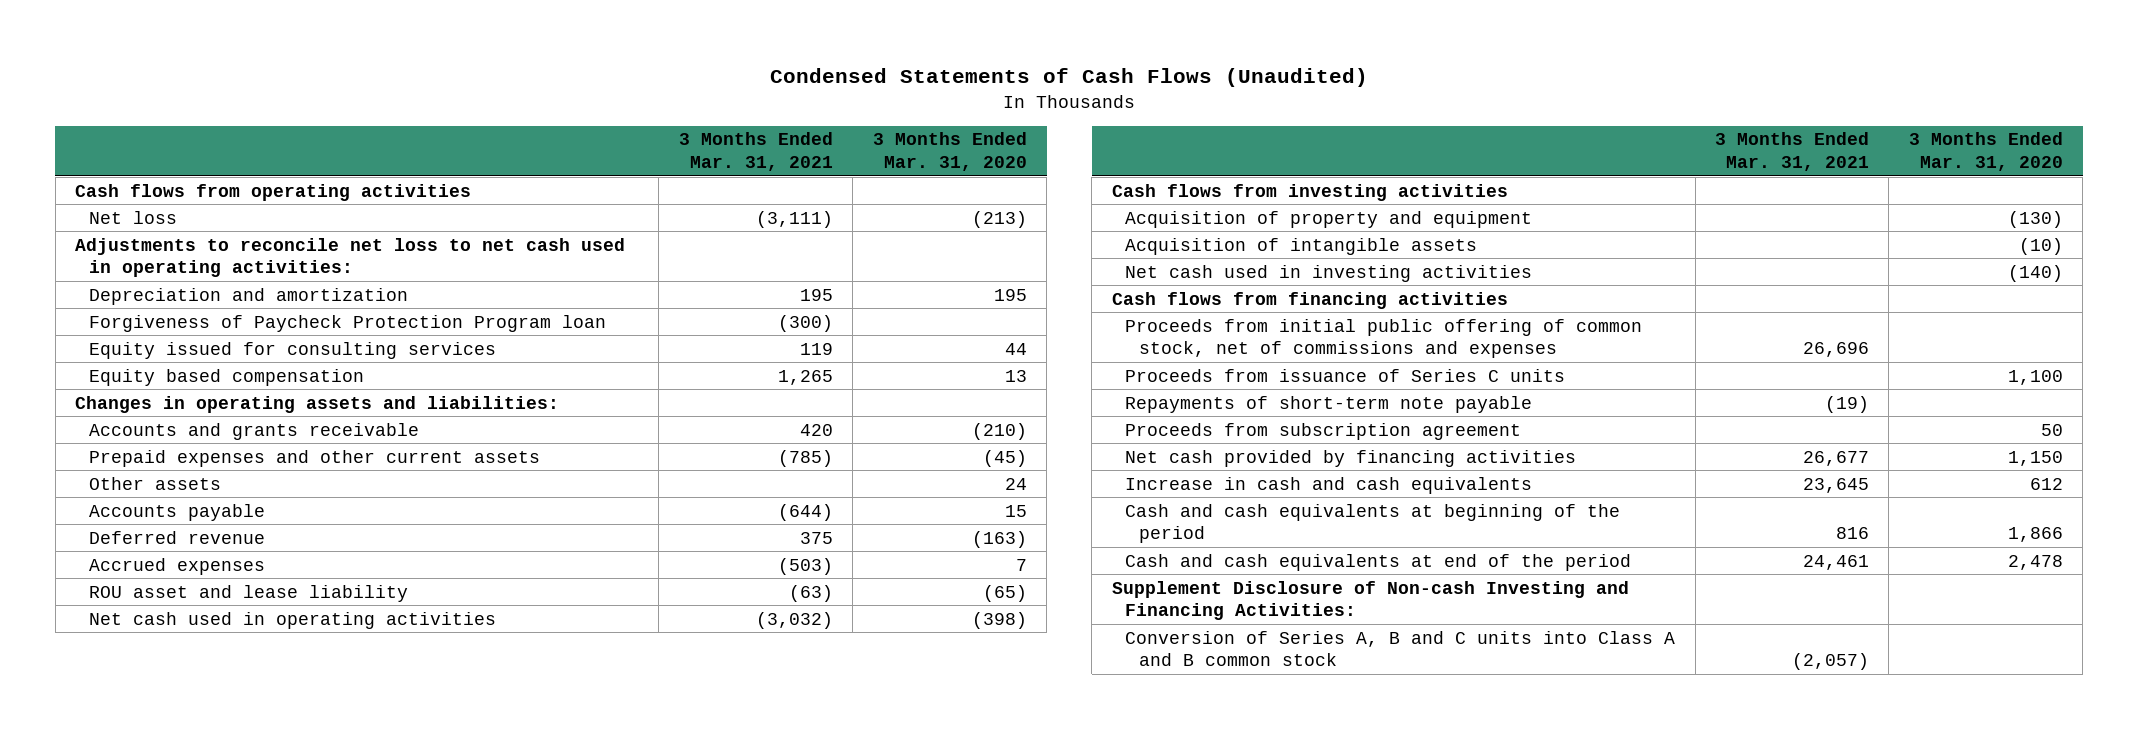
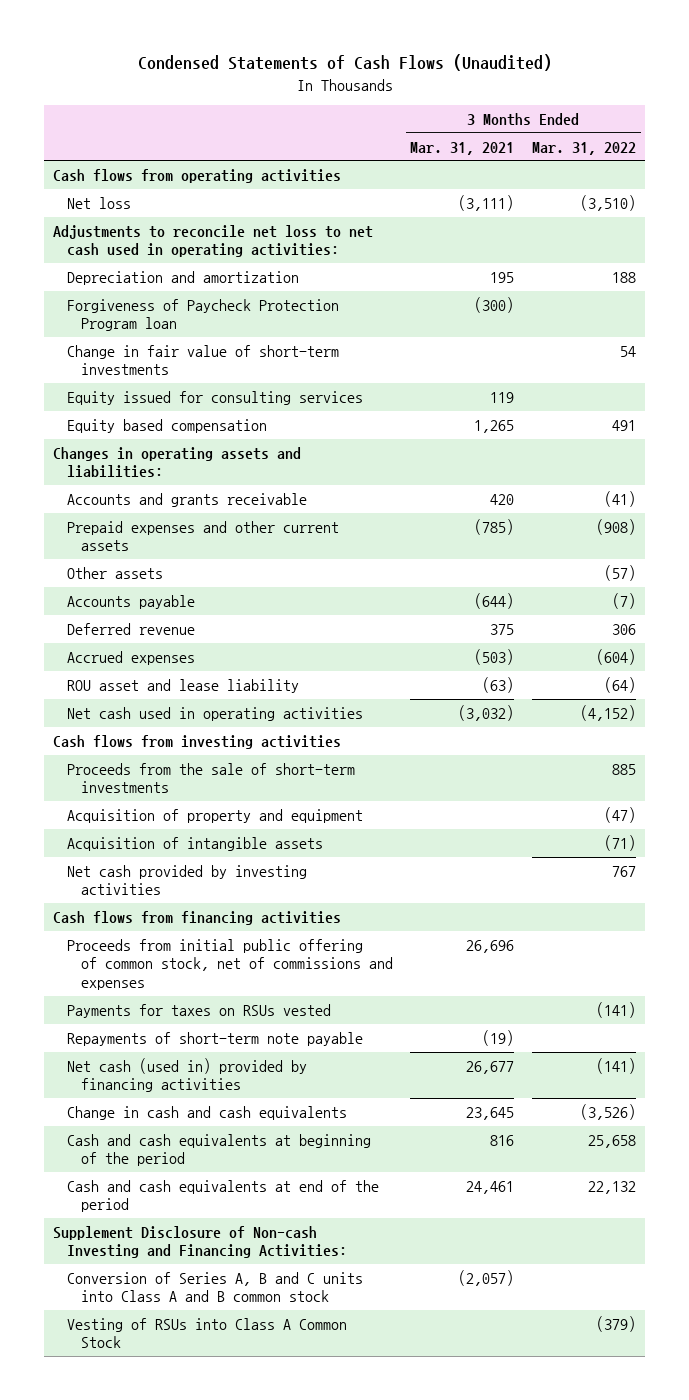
[872,132,1027,171] 3 Months Ended Mar. 31, 2020 -> none
none -> [532,141,637,155] Mar. 31, 2022
none -> [66,344,339,376] Change in fair value of short-term investments
none -> [66,762,355,794] Proceeds from the sale of short-term investments
[1125,264,1533,282] Net cash used in investing activities -> [66,864,307,896] Net cash provided by investing activities
[1125,368,1566,382] Proceeds from issuance of Series C units -> none
none -> [66,1003,331,1018] Payments for taxes on RSUs vested
[1125,422,1522,440] Proceeds from subscription agreement -> none
[1125,449,1577,467] Net cash provided by financing activities -> [66,1057,307,1093] Net cash (used in) provided by financing activities
[1125,476,1533,494] Increase in cash and cash equivalents -> [66,1105,347,1120] Change in cash and cash equivalents
none -> [66,1317,347,1349] Vesting of RSUs into Class A Common Stock

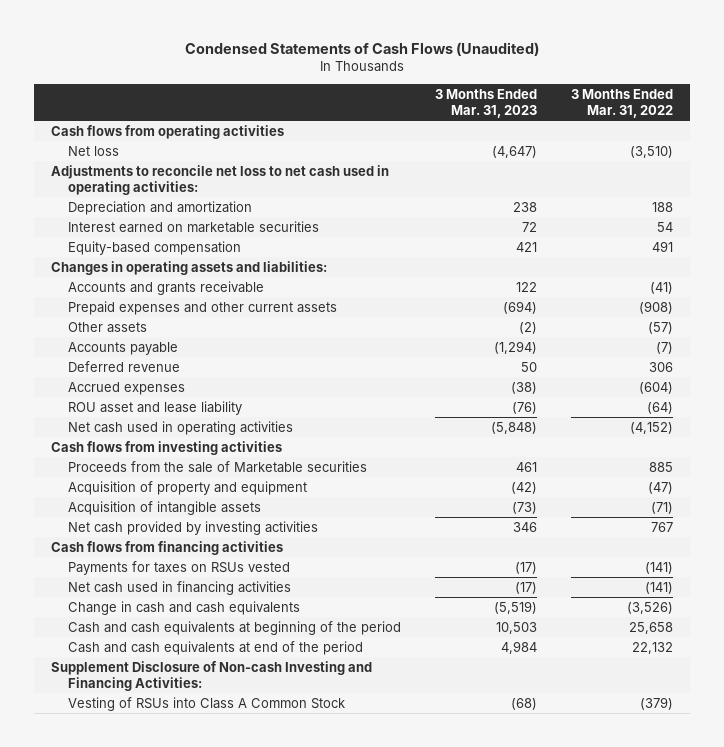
[410,141,515,155] Mar. 31, 2021 -> none
none -> [434,88,537,118] 3 Months Ended Mar. 31, 2023
[66,298,339,332] Forgiveness of Paycheck Protection Program loan -> none
[66,344,339,376] Change in fair value of short-term investments -> none
[66,390,363,405] Equity issued for consulting services -> none
none -> [67,220,319,233] Interest earned on marketable securities
[66,418,267,433] Equity based compensation -> [67,240,241,255] Equity-based compensation
[66,762,355,794] Proceeds from the sale of short-term investments -> [67,460,367,473] Proceeds from the sale of Marketable securities
[66,938,393,990] Proceeds from initial public offering of common stock, net of commissions and expenses -> none
[66,1031,363,1046] Repayments of short-term note payable -> none
[66,1057,307,1093] Net cash (used in) provided by financing activities -> [67,580,291,595] Net cash used in financing activities
[66,1271,363,1303] Conversion of Series A, B and C units into Class A and B common stock -> none

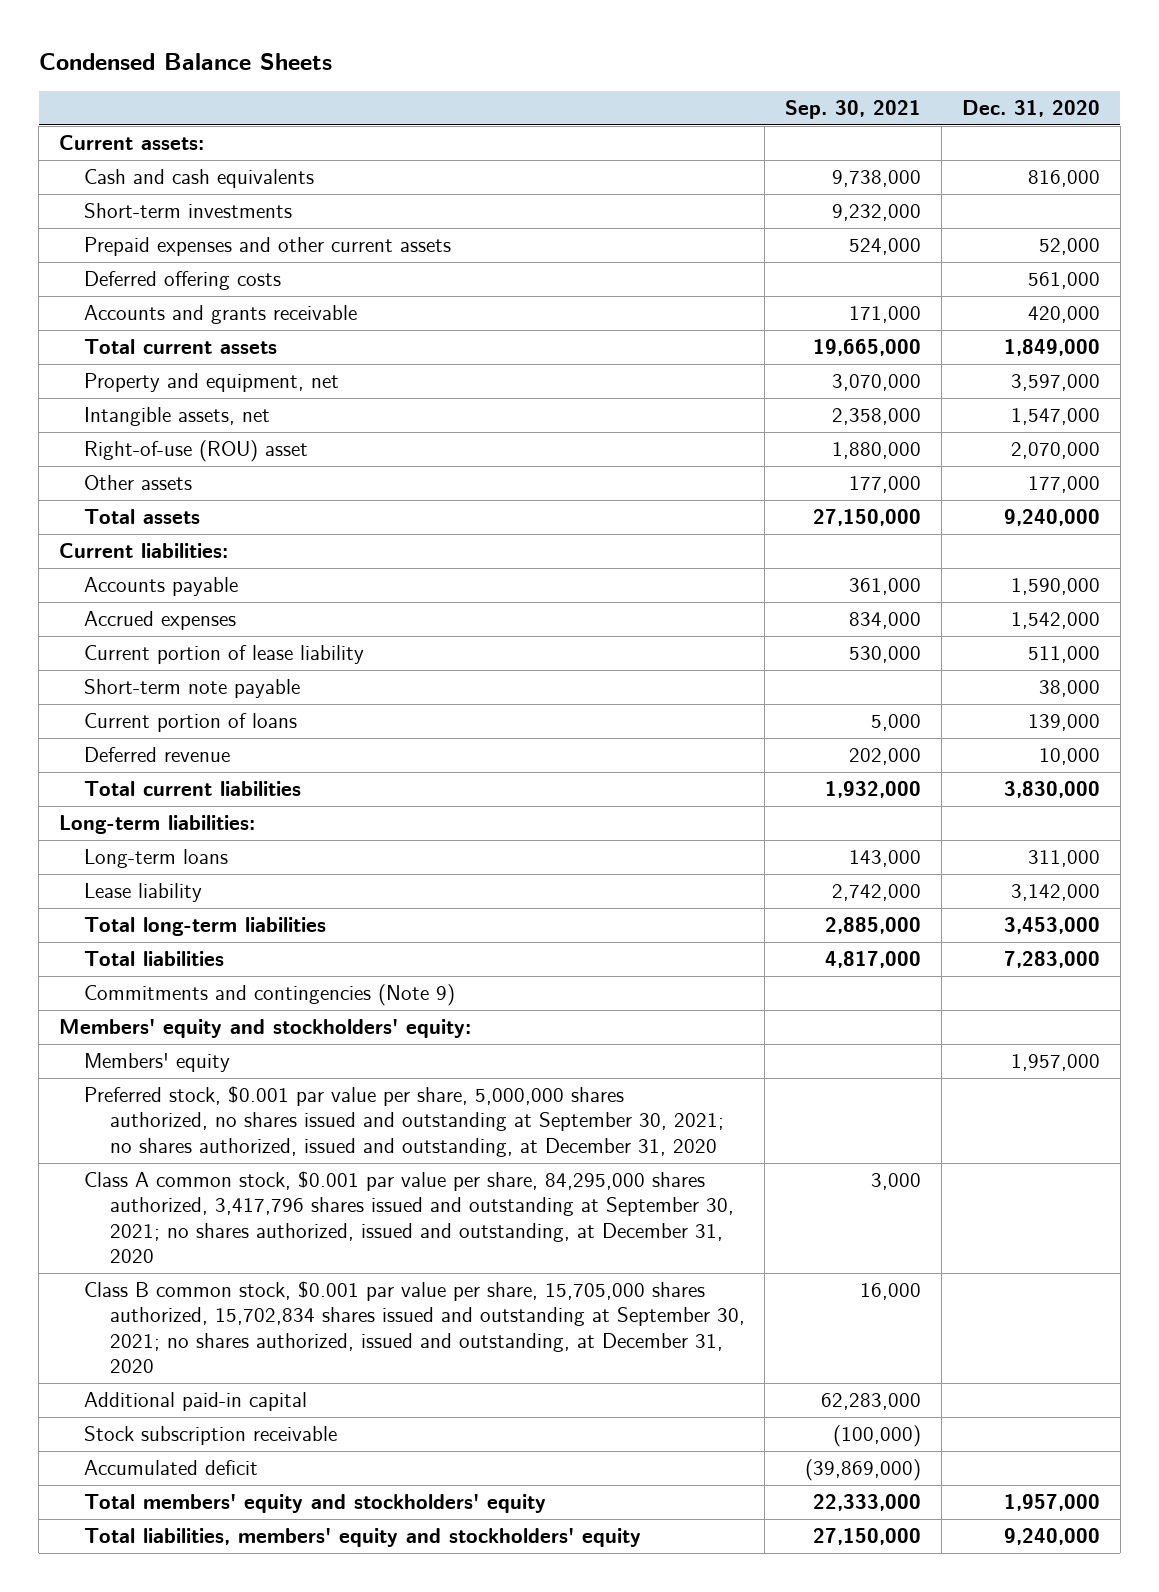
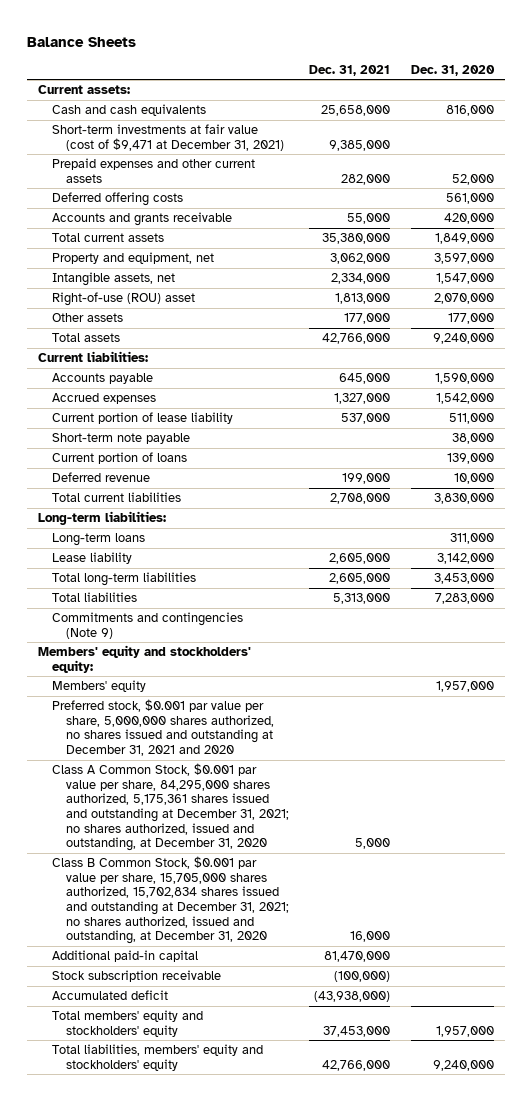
[38,53,332,71] Condensed Balance Sheets -> [27,37,137,48] Balance Sheets
[785,99,922,119] Sep. 30, 2021 -> none
none -> [309,64,391,76] Dec. 31, 2021
[84,203,293,219] Short-term investments -> none
none -> [51,124,284,151] Short-term investments at fair value (cost of $9,471 at December 31, 2021)
[84,1086,724,1157] Preferred stock, $0.001 par value per share, 5,000,000 shares authorized, no shares issued and outstanding at September 30, 2021; no shares authorized, issued and outstanding, at December 31, 2020 -> [51,699,274,756] Preferred stock, $0.001 par value per share, 5,000,000 shares authorized, no shares issued and outstanding at December 31, 2021 and 2020
[84,1171,734,1263] Class A common stock, $0.001 par value per share, 84,295,000 shares authorized, 3,417,796 shares issued and outstanding at September 30, 2021; no shares authorized, issued and outstanding, at December 31, 2020 -> [51,763,289,852] Class A Common Stock, $0.001 par value per share, 84,295,000 shares authorized, 5,175,361 shares issued and outstanding at December 31, 2021; no shares authorized, issued and outstanding, at December 31, 2020
[84,1281,745,1373] Class B common stock, $0.001 par value per share, 15,705,000 shares authorized, 15,702,834 shares issued and outstanding at September 30, 2021; no shares authorized, issued and outstanding, at December 31, 2020 -> [51,856,289,945] Class B Common Stock, $0.001 par value per share, 15,705,000 shares authorized, 15,702,834 shares issued and outstanding at December 31, 2021; no shares authorized, issued and outstanding, at December 31, 2020

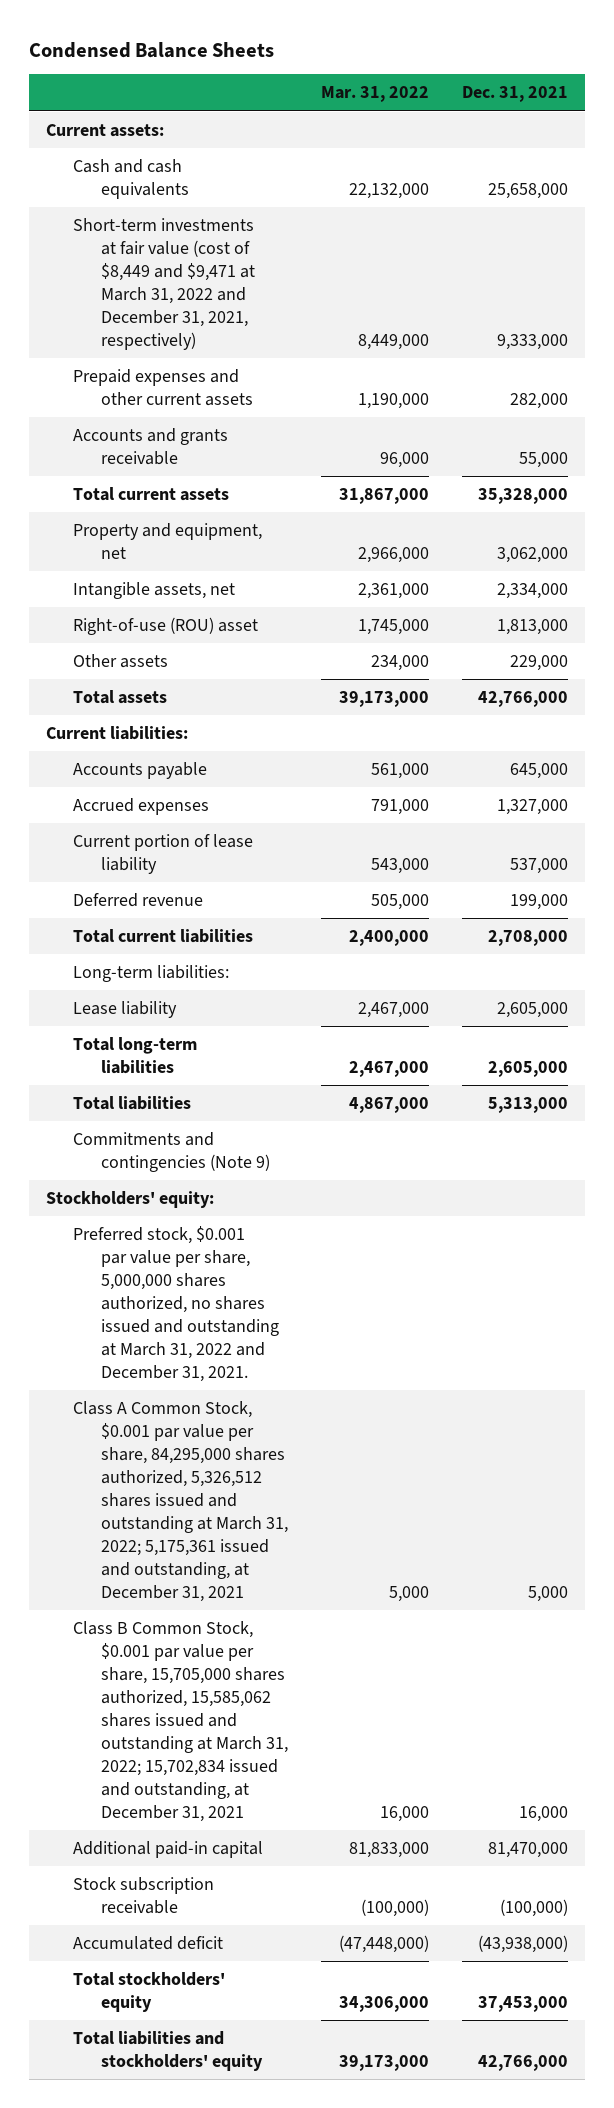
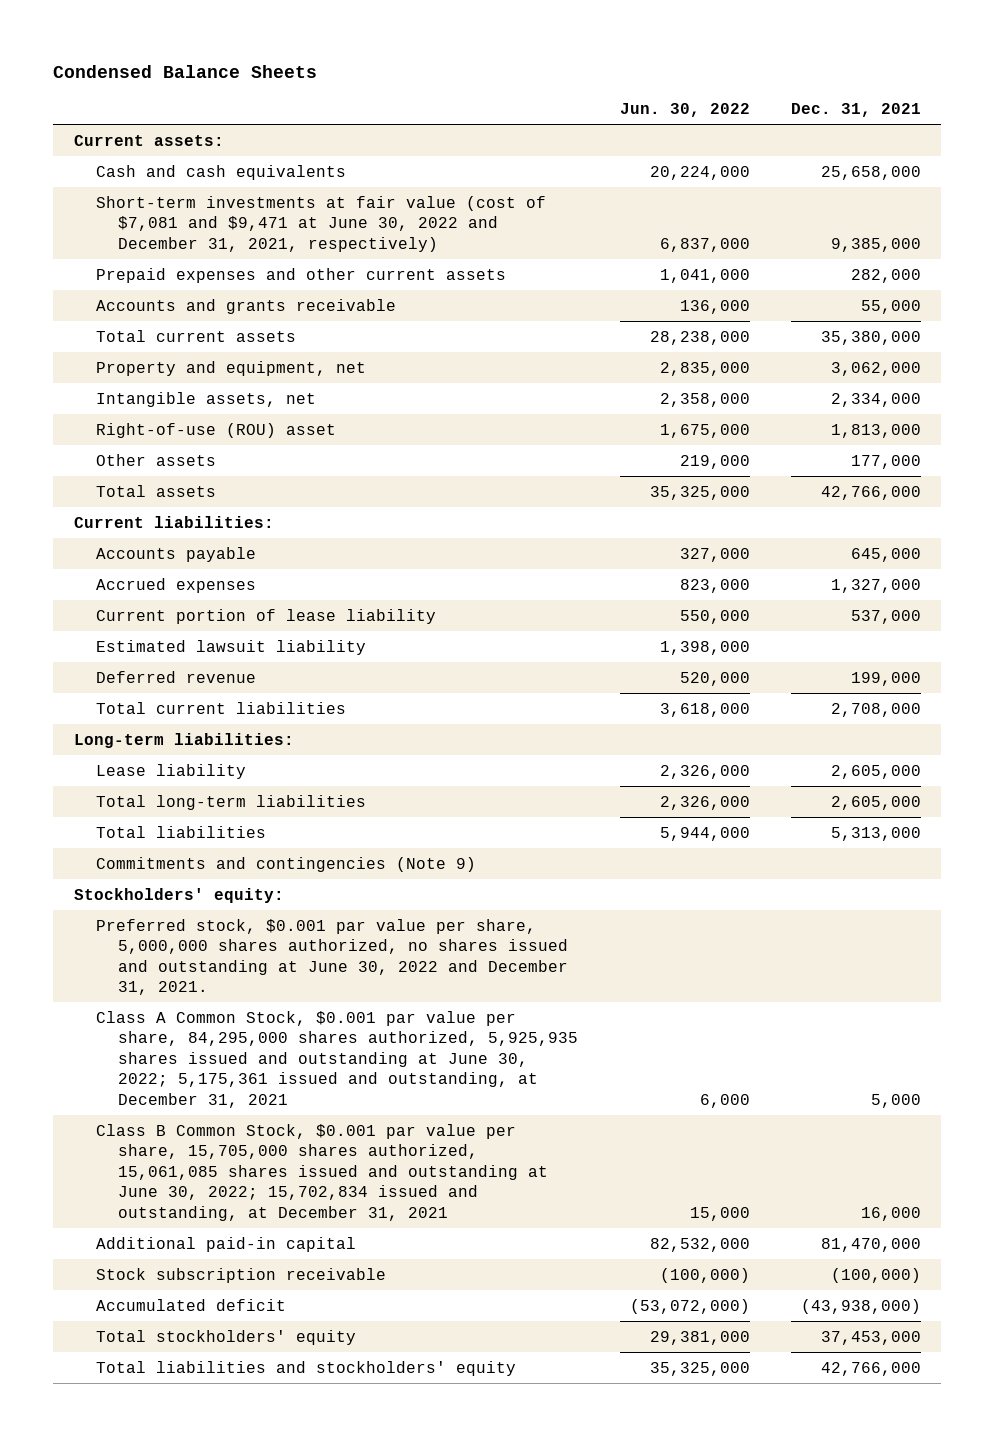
[321,86,430,103] Mar. 31, 2022 -> none
none -> [619,102,750,117] Jun. 30, 2022
[73,217,255,350] Short-term investments at fair value (cost of $8,449 and $9,471 at March 31, 2022 and December 31, 2021, respectively) -> [95,195,546,252] Short-term investments at fair value (cost of $7,081 and $9,471 at June 30, 2022 and December 31, 2021, respectively)
[497,333,569,350] 9,333,000 -> [830,237,921,252] 9,385,000
[478,487,569,504] 35,328,000 -> [820,330,921,345] 35,380,000
[510,654,569,671] 229,000 -> [850,454,921,469] 177,000
none -> [95,639,366,655] Estimated lawsuit liability
[73,1225,279,1382] Preferred stock, $0.001 par value per share, 5,000,000 shares authorized, no shares issued and outstanding at March 31, 2022 and December 31, 2021. -> [95,918,569,996] Preferred stock, $0.001 par value per share, 5,000,000 shares authorized, no shares issued and outstanding at June 30, 2022 and December 31, 2021.
[73,1400,288,1602] Class A Common Stock, $0.001 par value per share, 84,295,000 shares authorized, 5,326,512 shares issued and outstanding at March 31, 2022; 5,175,361 issued and outstanding, at December 31, 2021 -> [95,1010,579,1108] Class A Common Stock, $0.001 par value per share, 84,295,000 shares authorized, 5,925,935 shares issued and outstanding at June 30, 2022; 5,175,361 issued and outstanding, at December 31, 2021
[73,1620,288,1822] Class B Common Stock, $0.001 par value per share, 15,705,000 shares authorized, 15,585,062 shares issued and outstanding at March 31, 2022; 15,702,834 issued and outstanding, at December 31, 2021 -> [95,1123,549,1221] Class B Common Stock, $0.001 par value per share, 15,705,000 shares authorized, 15,061,085 shares issued and outstanding at June 30, 2022; 15,702,834 issued and outstanding, at December 31, 2021

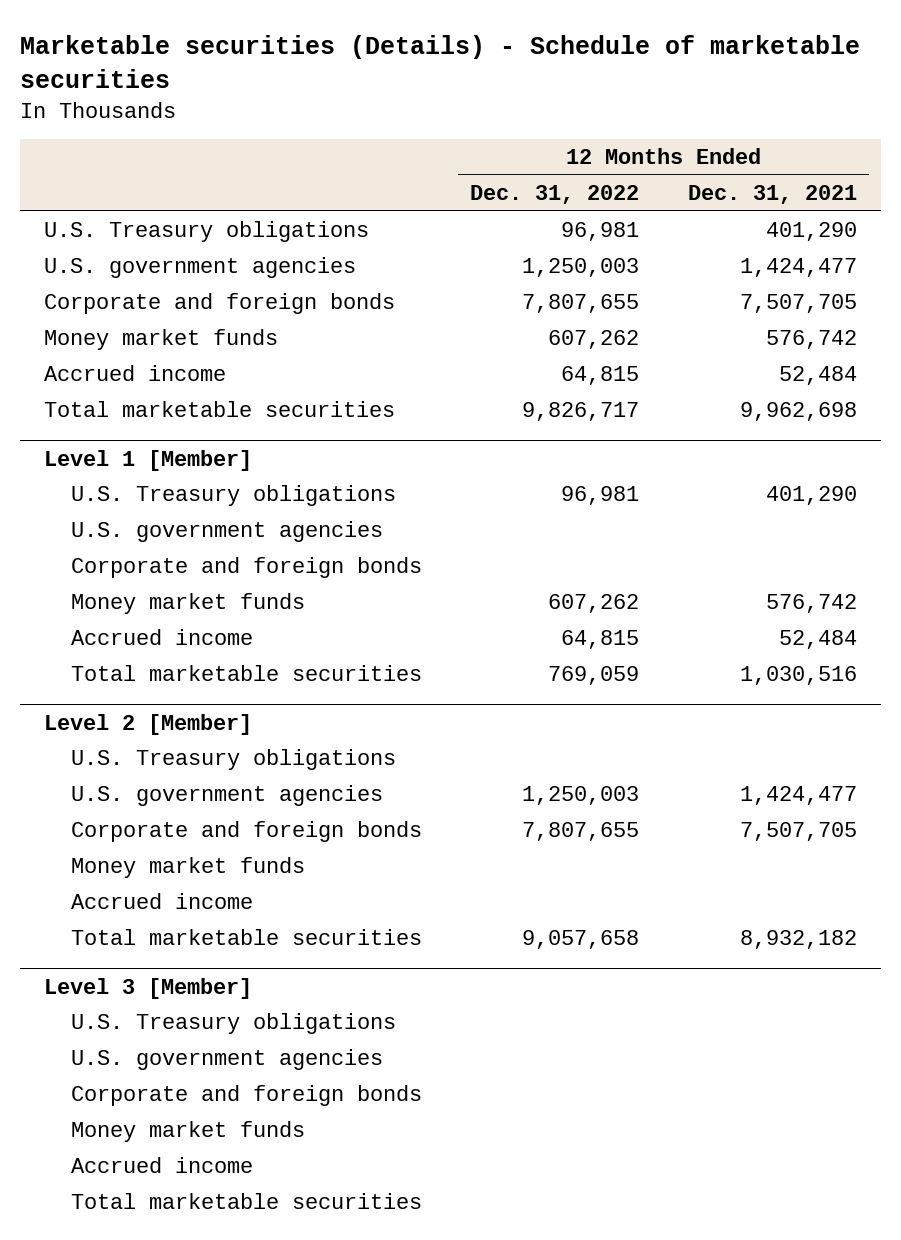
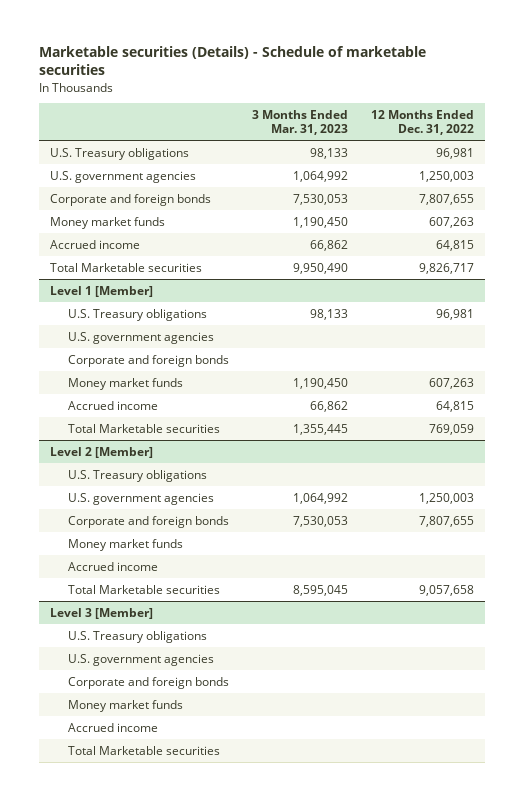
[687,184,857,204] Dec. 31, 2021 -> none
none -> [251,109,348,136] 3 Months Ended Mar. 31, 2023
[548,329,640,349] 607,262 -> [428,216,474,228] 607,263
[44,400,396,417] Total marketable securities -> [49,262,202,272] Total Marketable securities
[548,593,640,613] 607,262 -> [428,377,474,389] 607,263
[70,664,422,681] Total marketable securities -> [68,423,221,433] Total Marketable securities
[70,928,422,945] Total marketable securities -> [68,584,221,594] Total Marketable securities
[70,1192,422,1209] Total marketable securities -> [68,745,221,755] Total Marketable securities

